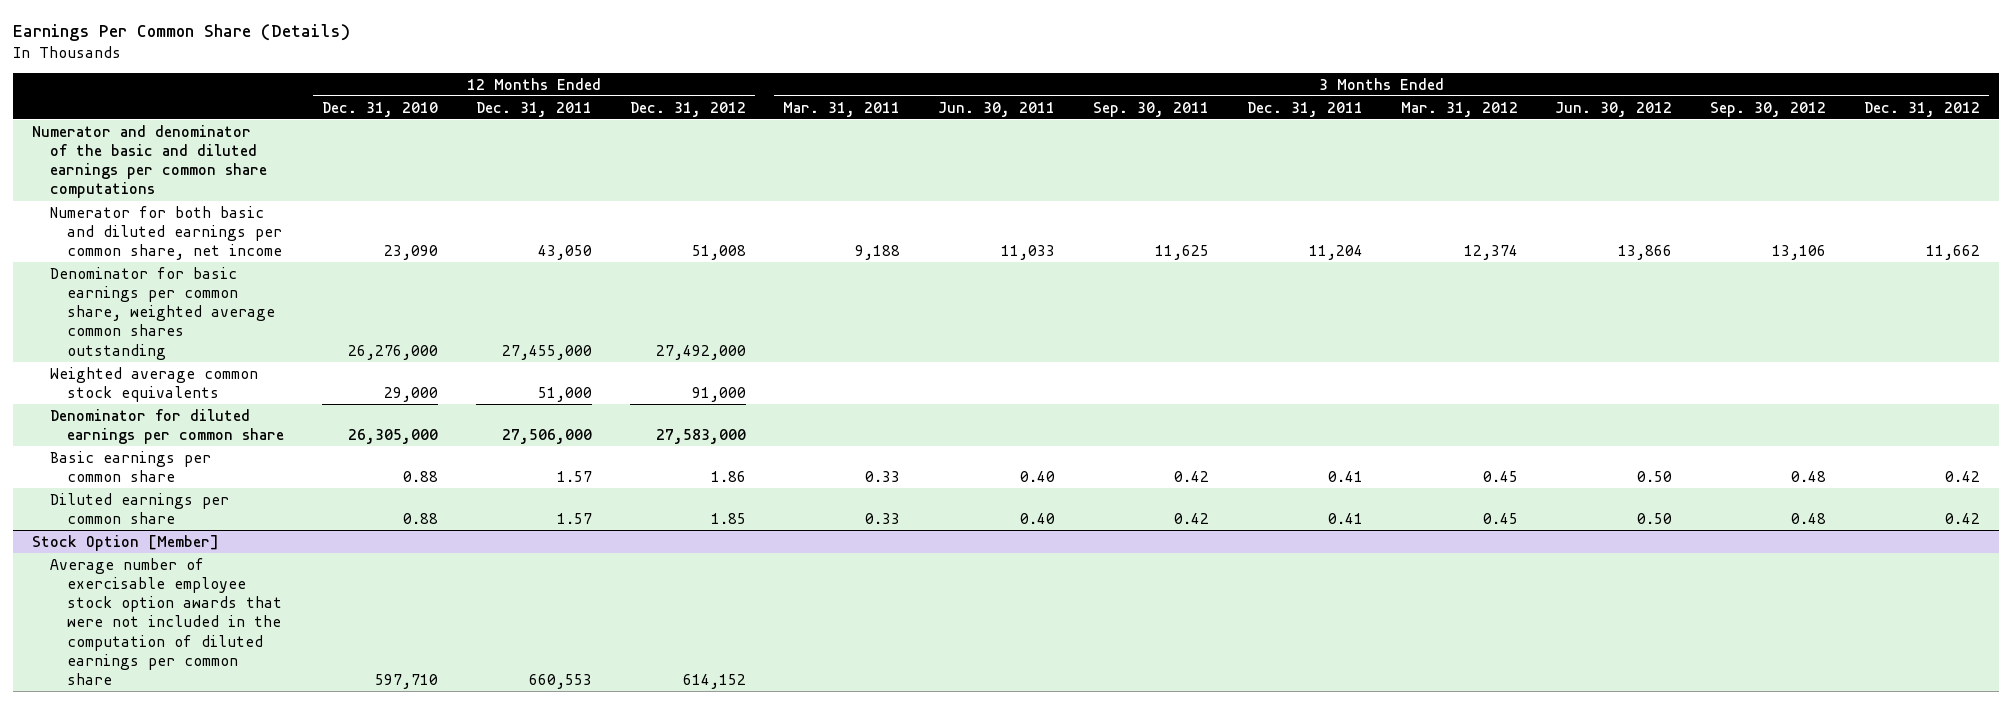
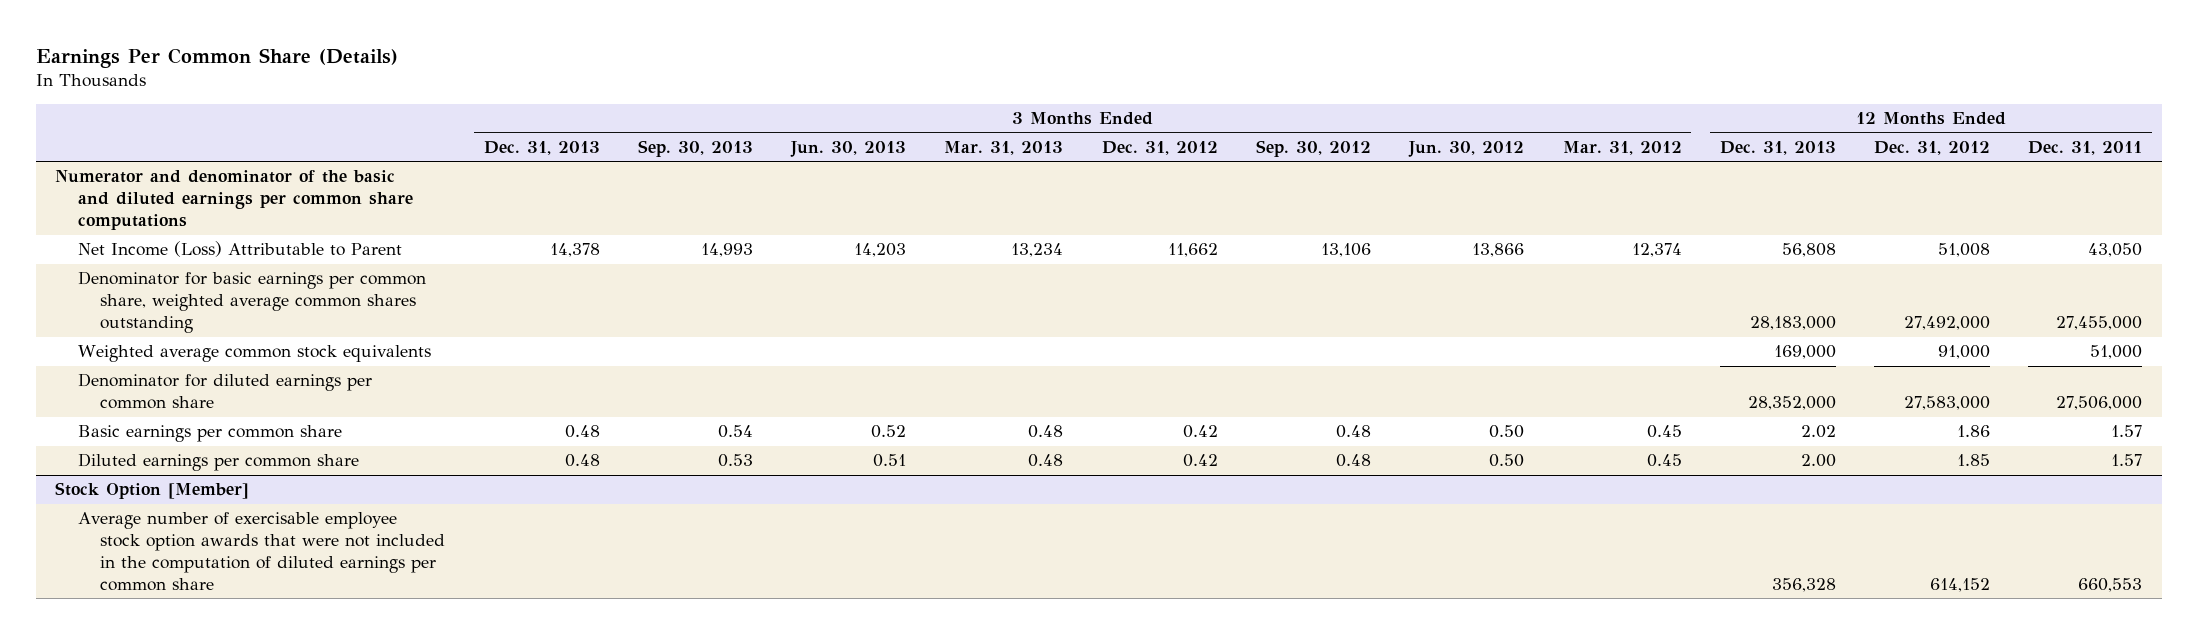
[322,101,439,117] Dec. 31, 2010 -> none
[783,101,901,117] Mar. 31, 2011 -> none
[938,101,1056,117] Jun. 30, 2011 -> none
[1092,101,1209,117] Sep. 30, 2011 -> none
[1246,101,1363,117] Dec. 31, 2011 -> none
none -> [483,141,600,156] Dec. 31, 2013
none -> [637,140,753,158] Sep. 30, 2013
none -> [790,141,907,158] Jun. 30, 2013
none -> [944,141,1064,156] Mar. 31, 2013
none -> [1719,141,1836,156] Dec. 31, 2013
[49,205,283,261] Numerator for both basic and diluted earnings per common share, net income -> [77,241,402,258] Net Income (Loss) Attributable to Parent

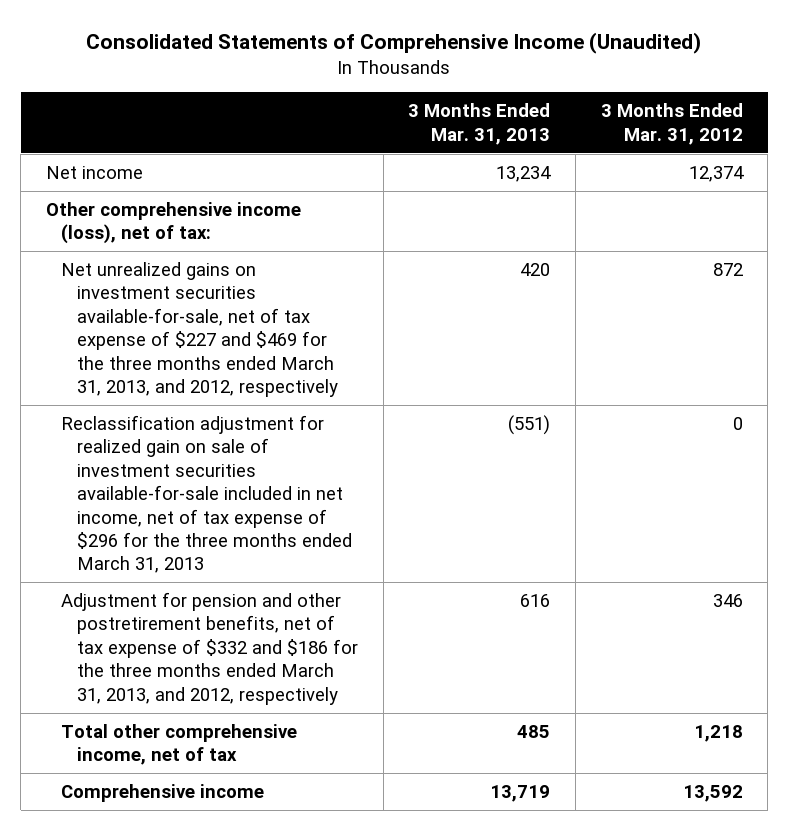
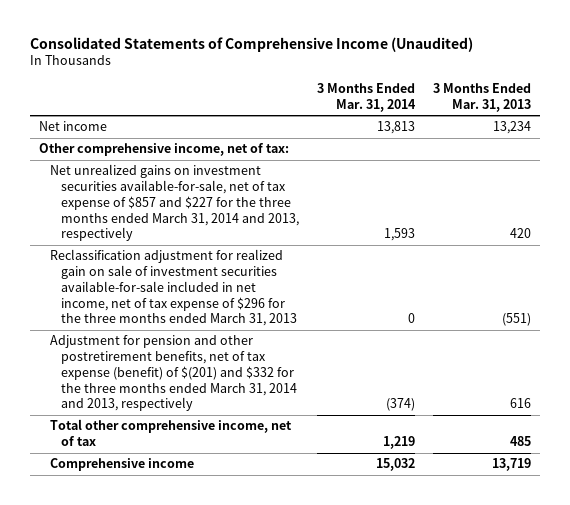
[600,103,743,145] 3 Months Ended Mar. 31, 2012 -> none
none -> [317,83,417,112] 3 Months Ended Mar. 31, 2014
[45,202,301,245] Other comprehensive income (loss), net of tax: -> [38,143,289,157] Other comprehensive income, net of tax:
[61,262,338,397] Net unrealized gains on investment securities available-for-sale, net of tax expense of $227 and $469 for the three months ended March 31, 2013, and 2012, respectively -> [49,164,300,242] Net unrealized gains on investment securities available-for-sale, net of tax expense of $857 and $227 for the three months ended March 31, 2014 and 2013, respectively
[61,592,358,705] Adjustment for pension and other postretirement benefits, net of tax expense of $332 and $186 for the three months ended March 31, 2013, and 2012, respectively -> [49,335,298,412] Adjustment for pension and other postretirement benefits, net of tax expense (benefit) of $(201) and $332 for the three months ended March 31, 2014 and 2013, respectively

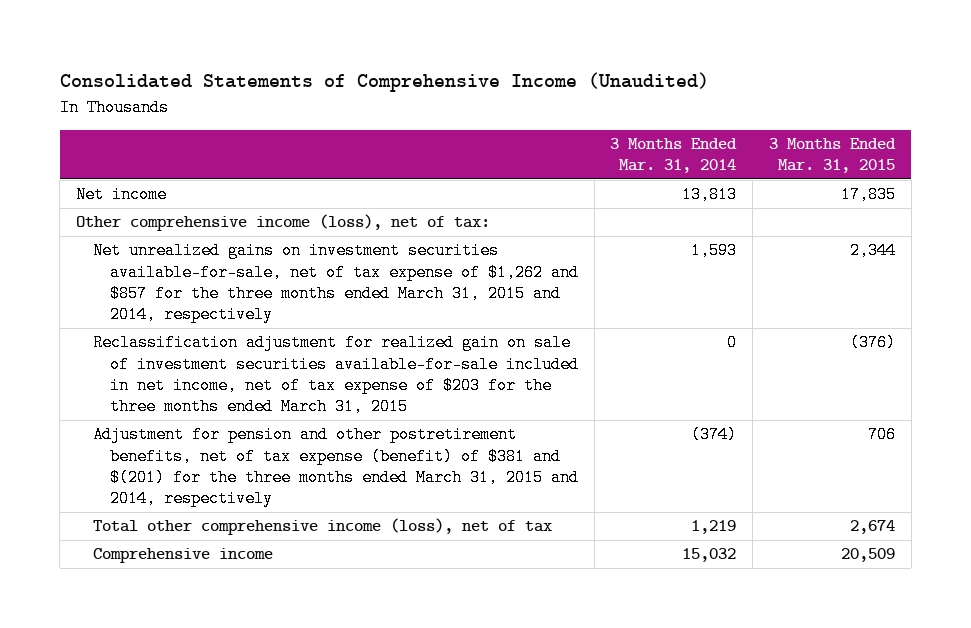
[433,83,532,112] 3 Months Ended Mar. 31, 2013 -> none
none -> [768,137,896,174] 3 Months Ended Mar. 31, 2015
[38,143,289,157] Other comprehensive income, net of tax: -> [76,214,491,232] Other comprehensive income (loss), net of tax:
[49,164,300,242] Net unrealized gains on investment securities available-for-sale, net of tax expense of $857 and $227 for the three months ended March 31, 2014 and 2013, respectively -> [92,242,579,324] Net unrealized gains on investment securities available-for-sale, net of tax expense of $1,262 and $857 for the three months ended March 31, 2015 and 2014, respectively
[49,249,298,327] Reclassification adjustment for realized gain on sale of investment securities available-for-sale included in net income, net of tax expense of $296 for the three months ended March 31, 2013 -> [92,334,579,416] Reclassification adjustment for realized gain on sale of investment securities available-for-sale included in net income, net of tax expense of $203 for the three months ended March 31, 2015
[49,335,298,412] Adjustment for pension and other postretirement benefits, net of tax expense (benefit) of $(201) and $332 for the three months ended March 31, 2014 and 2013, respectively -> [92,426,579,508] Adjustment for pension and other postretirement benefits, net of tax expense (benefit) of $381 and $(201) for the three months ended March 31, 2015 and 2014, respectively
[49,419,292,447] Total other comprehensive income, net of tax -> [92,518,552,536] Total other comprehensive income (loss), net of tax

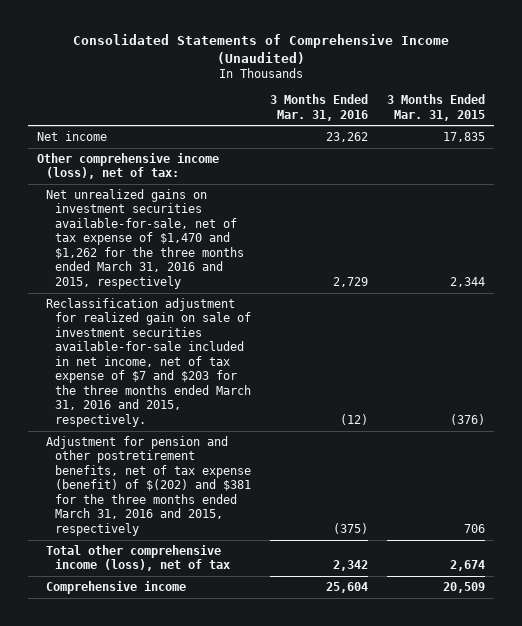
[610,137,738,174] 3 Months Ended Mar. 31, 2014 -> none
none -> [269,94,368,121] 3 Months Ended Mar. 31, 2016
[92,242,579,324] Net unrealized gains on investment securities available-for-sale, net of tax expense of $1,262 and $857 for the three months ended March 31, 2015 and 2014, respectively -> [46,188,244,289] Net unrealized gains on investment securities available-for-sale, net of tax expense of $1,470 and $1,262 for the three months ended March 31, 2016 and 2015, respectively
[92,334,579,416] Reclassification adjustment for realized gain on sale of investment securities available-for-sale included in net income, net of tax expense of $203 for the three months ended March 31, 2015 -> [46,297,251,427] Reclassification adjustment for realized gain on sale of investment securities available-for-sale included in net income, net of tax expense of $7 and $203 for the three months ended March 31, 2016 and 2015, respectively.
[92,426,579,508] Adjustment for pension and other postretirement benefits, net of tax expense (benefit) of $381 and $(201) for the three months ended March 31, 2015 and 2014, respectively -> [46,435,251,536] Adjustment for pension and other postretirement benefits, net of tax expense (benefit) of $(202) and $381 for the three months ended March 31, 2016 and 2015, respectively

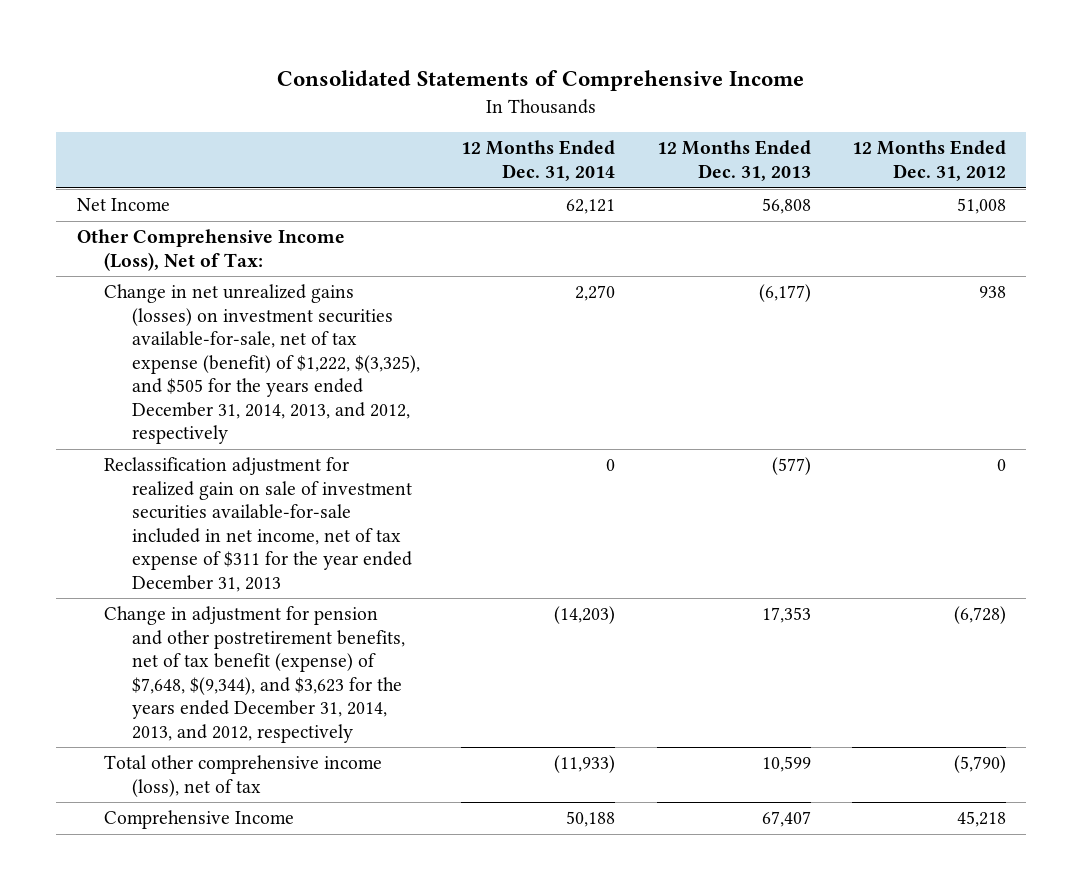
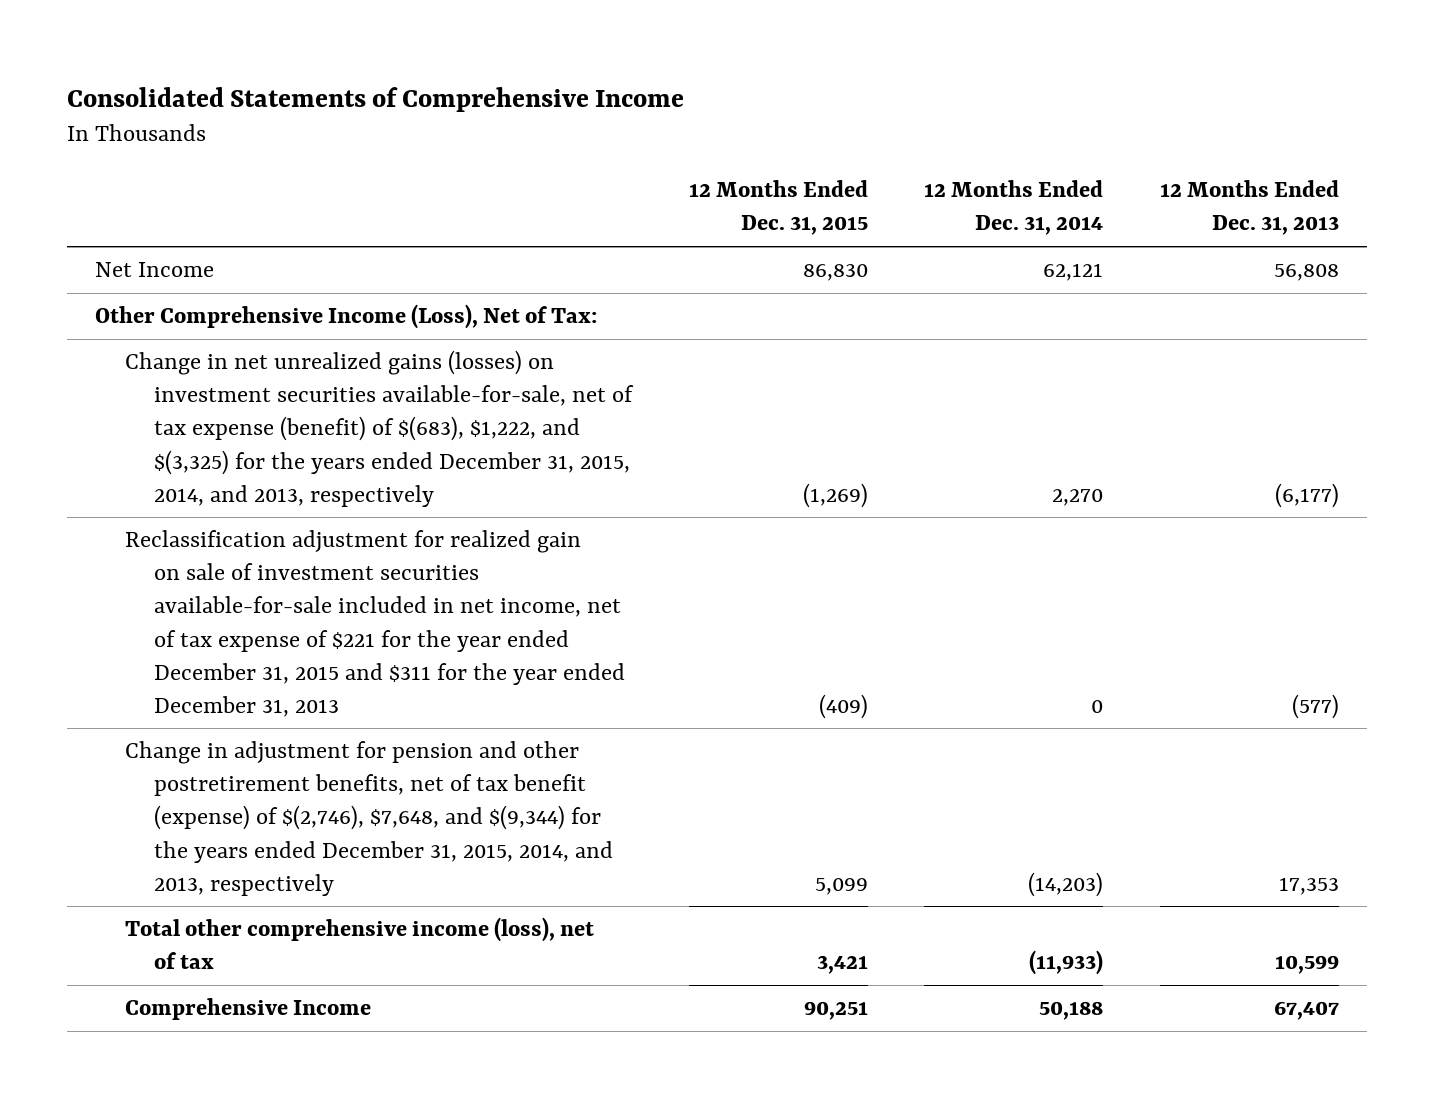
[851,140,1006,181] 12 Months Ended Dec. 31, 2012 -> none
none -> [688,180,868,236] 12 Months Ended Dec. 31, 2015
[104,284,421,444] Change in net unrealized gains (losses) on investment securities available-for-sale, net of tax expense (benefit) of $1,222, $(3,325), and $505 for the years ended December 31, 2014, 2013, and 2012, respectively -> [124,350,634,507] Change in net unrealized gains (losses) on investment securities available-for-sale, net of tax expense (benefit) of $(683), $1,222, and $(3,325) for the years ended December 31, 2015, 2014, and 2013, respectively
[104,457,413,592] Reclassification adjustment for realized gain on sale of investment securities available-for-sale included in net income, net of tax expense of $311 for the year ended December 31, 2013 -> [124,530,625,717] Reclassification adjustment for realized gain on sale of investment securities available-for-sale included in net income, net of tax expense of $221 for the year ended December 31, 2015 and $311 for the year ended December 31, 2013
[104,606,406,743] Change in adjustment for pension and other postretirement benefits, net of tax benefit (expense) of $7,648, $(9,344), and $3,623 for the years ended December 31, 2014, 2013, and 2012, respectively -> [124,741,613,896] Change in adjustment for pension and other postretirement benefits, net of tax benefit (expense) of $(2,746), $7,648, and $(9,344) for the years ended December 31, 2015, 2014, and 2013, respectively

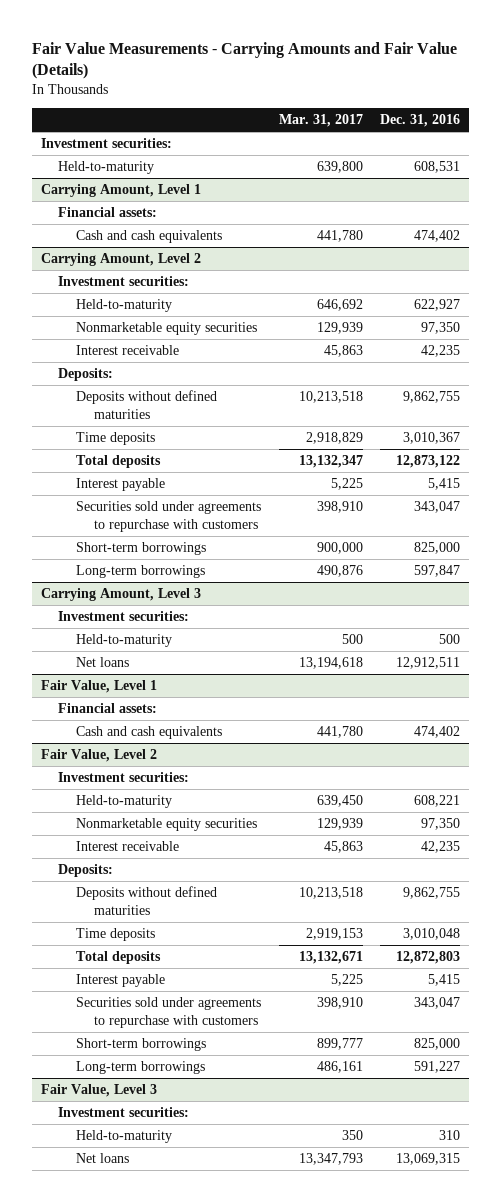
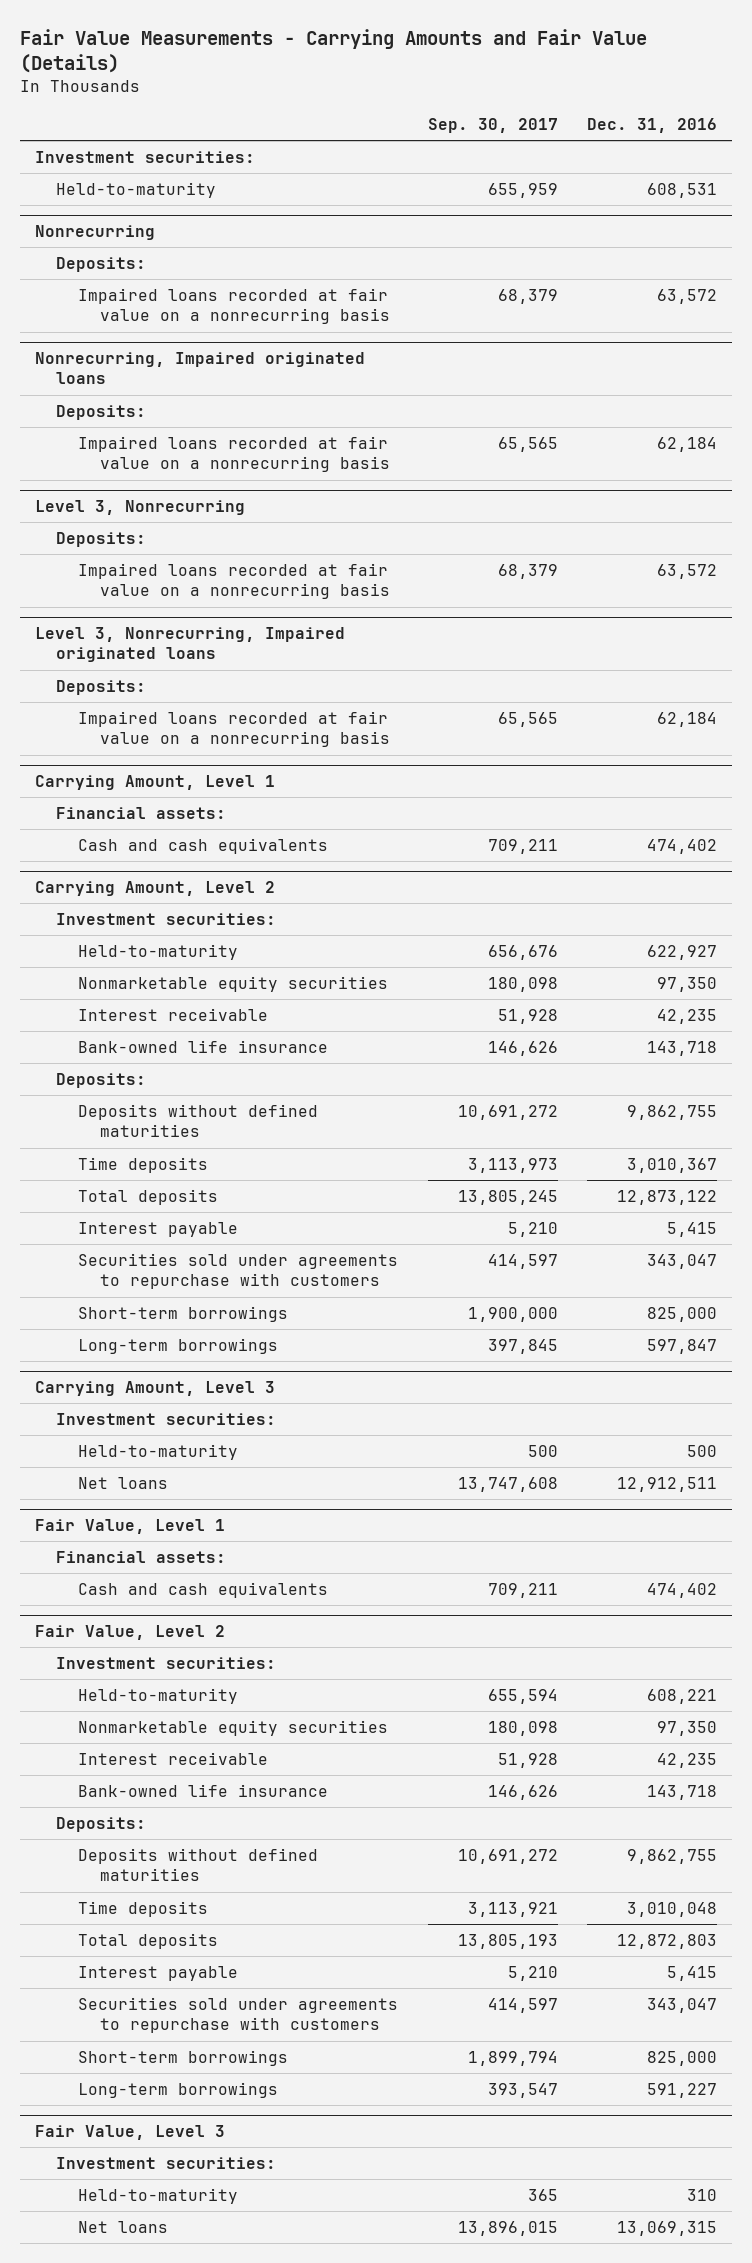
[278,114,363,128] Mar. 31, 2017 -> none
none -> [427,118,558,134] Sep. 30, 2017
none -> [34,225,155,241] Nonrecurring
none -> [56,257,147,273] Deposits:
none -> [78,288,390,325] Impaired loans recorded at fair value on a nonrecurring basis
none -> [34,352,365,385] Nonrecurring, Impaired originated loans
none -> [56,405,147,421] Deposits:
none -> [78,436,390,473] Impaired loans recorded at fair value on a nonrecurring basis
none -> [34,500,245,516] Level 3, Nonrecurring
none -> [56,532,147,548] Deposits:
none -> [78,563,390,600] Impaired loans recorded at fair value on a nonrecurring basis
none -> [34,627,345,663] Level 3, Nonrecurring, Impaired originated loans
none -> [56,680,147,696] Deposits:
none -> [78,711,390,748] Impaired loans recorded at fair value on a nonrecurring basis
none -> [78,1040,329,1054] Bank-owned life insurance
none -> [78,1784,329,1798] Bank-owned life insurance

